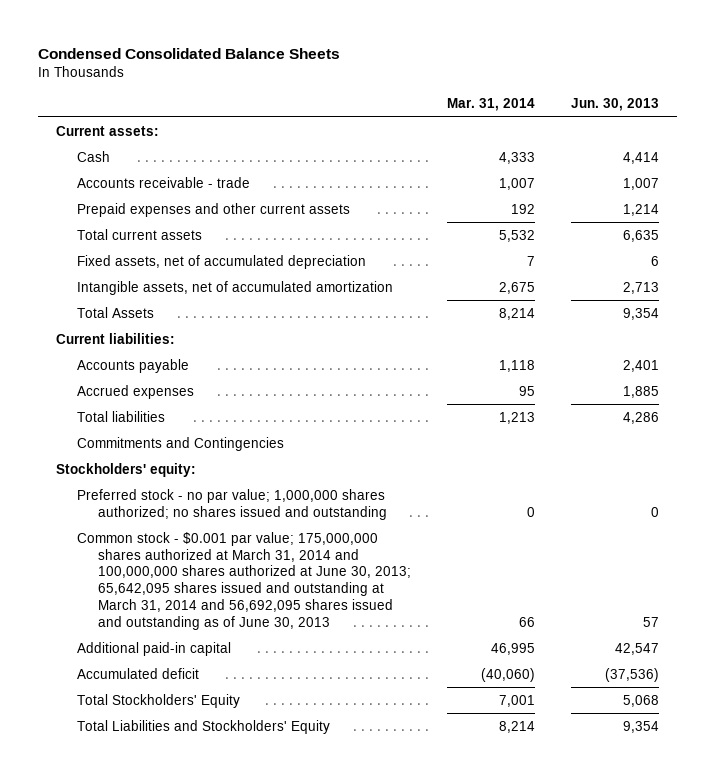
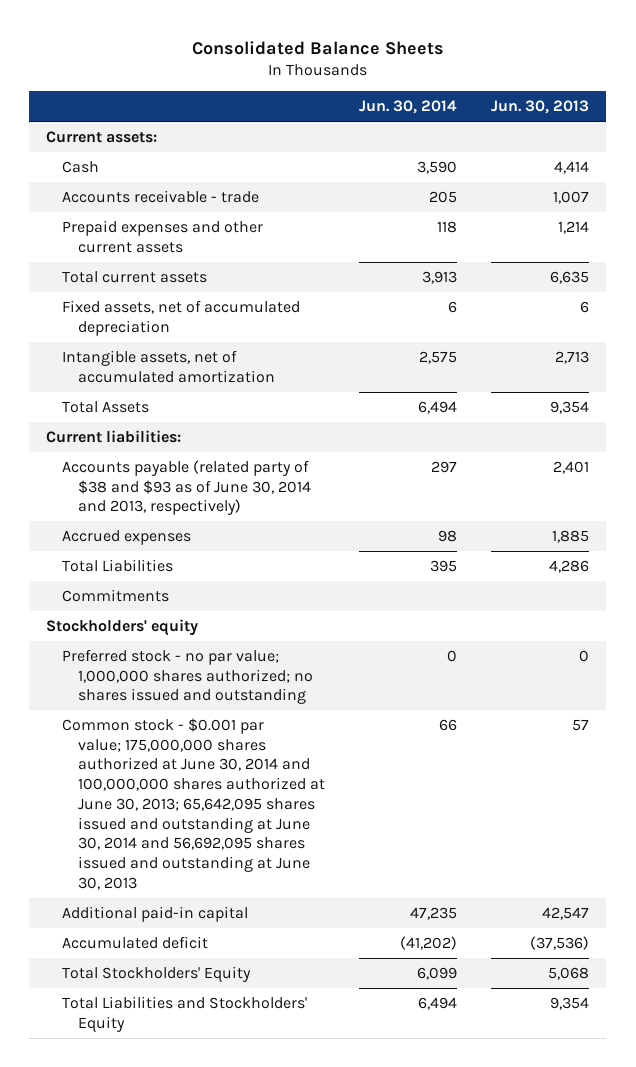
[37,47,340,59] Condensed Consolidated Balance Sheets -> [191,40,444,55] Consolidated Balance Sheets
[446,98,535,112] Mar. 31, 2014 -> none
none -> [358,100,457,115] Jun. 30, 2014
[76,358,189,373] Accounts payable -> [62,460,311,516] Accounts payable (related party of $38 and $93 as of June 30, 2014 and 2013, respectively)
[76,410,165,422] Total liabilities -> [62,559,174,573] Total Liabilities
[76,436,284,451] Commitments and Contingencies -> [62,589,170,603] Commitments
[55,462,196,477] Stockholders' equity: -> [46,619,199,637] Stockholders' equity
[76,531,411,631] Common stock - $0.001 par value; 175,000,000 shares authorized at March 31, 2014 and 100,000,000 shares authorized at June 30, 2013; 65,642,095 shares issued and outstanding at March 31, 2014 and 56,692,095 shares issued and outstanding as of June 30, 2013 -> [62,718,325,890] Common stock - $0.001 par value; 175,000,000 shares authorized at June 30, 2014 and 100,000,000 shares authorized at June 30, 2013; 65,642,095 shares issued and outstanding at June 30, 2014 and 56,692,095 shares issued and outstanding at June 30, 2013

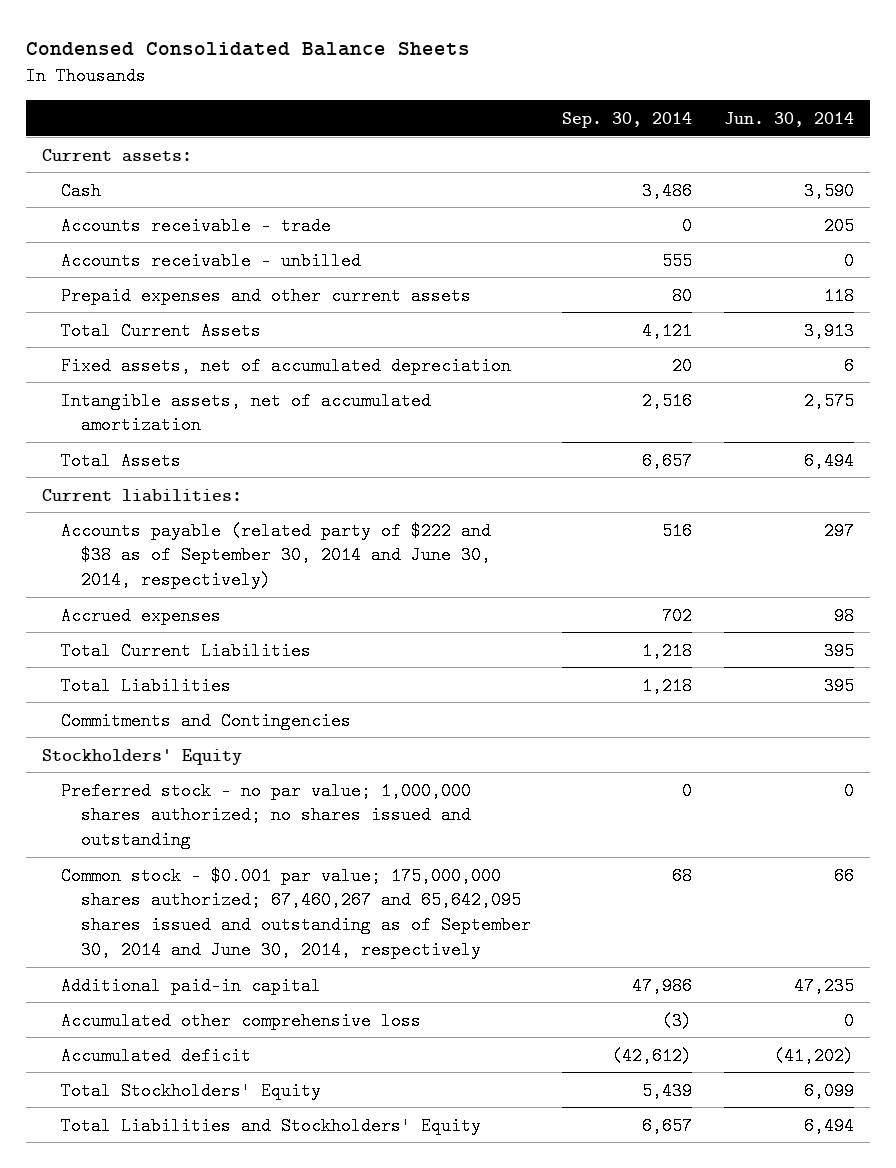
[191,40,444,55] Consolidated Balance Sheets -> [25,42,470,57] Condensed Consolidated Balance Sheets
[491,100,590,115] Jun. 30, 2013 -> none
none -> [562,111,693,128] Sep. 30, 2014
none -> [61,251,362,270] Accounts receivable - unbilled
[62,271,208,284] Total current assets -> [61,321,262,340] Total Current Assets
[62,460,311,516] Accounts payable (related party of $38 and $93 as of June 30, 2014 and 2013, respectively) -> [61,521,492,589] Accounts payable (related party of $222 and $38 as of September 30, 2014 and June 30, 2014, respectively)
none -> [61,641,312,660] Total Current Liabilities
[62,589,170,603] Commitments -> [61,711,352,730] Commitments and Contingencies
[46,619,199,637] Stockholders' equity -> [41,748,242,765] Stockholders' Equity
[62,718,325,890] Common stock - $0.001 par value; 175,000,000 shares authorized at June 30, 2014 and 100,000,000 shares authorized at June 30, 2013; 65,642,095 shares issued and outstanding at June 30, 2014 and 56,692,095 shares issued and outstanding at June 30, 2013 -> [61,866,531,959] Common stock - $0.001 par value; 175,000,000 shares authorized; 67,460,267 and 65,642,095 shares issued and outstanding as of September 30, 2014 and June 30, 2014, respectively
none -> [61,1011,422,1030] Accumulated other comprehensive loss

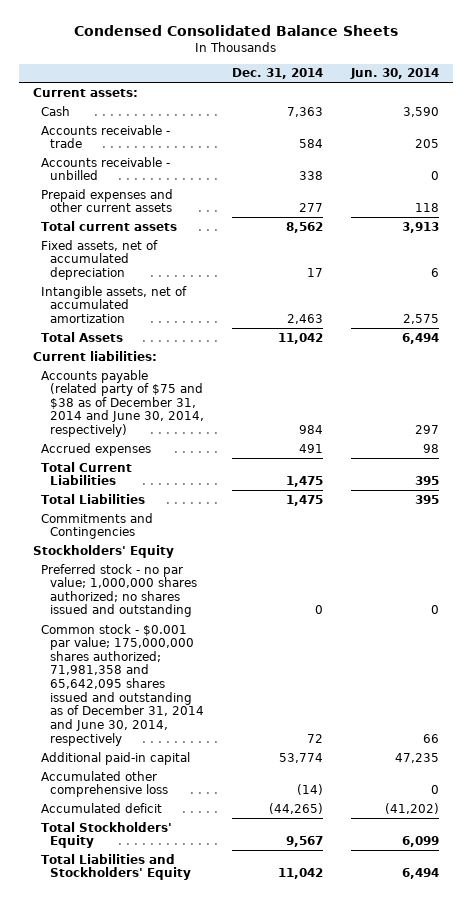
[562,111,693,128] Sep. 30, 2014 -> none
none -> [232,68,324,80] Dec. 31, 2014
[61,321,262,340] Total Current Assets -> [41,220,178,231] Total current assets
[61,521,492,589] Accounts payable (related party of $222 and $38 as of September 30, 2014 and June 30, 2014, respectively) -> [41,369,204,438] Accounts payable (related party of $75 and $38 as of December 31, 2014 and June 30, 2014, respectively)
[61,866,531,959] Common stock - $0.001 par value; 175,000,000 shares authorized; 67,460,267 and 65,642,095 shares issued and outstanding as of September 30, 2014 and June 30, 2014, respectively -> [41,623,204,746] Common stock - $0.001 par value; 175,000,000 shares authorized; 71,981,358 and 65,642,095 shares issued and outstanding as of December 31, 2014 and June 30, 2014, respectively

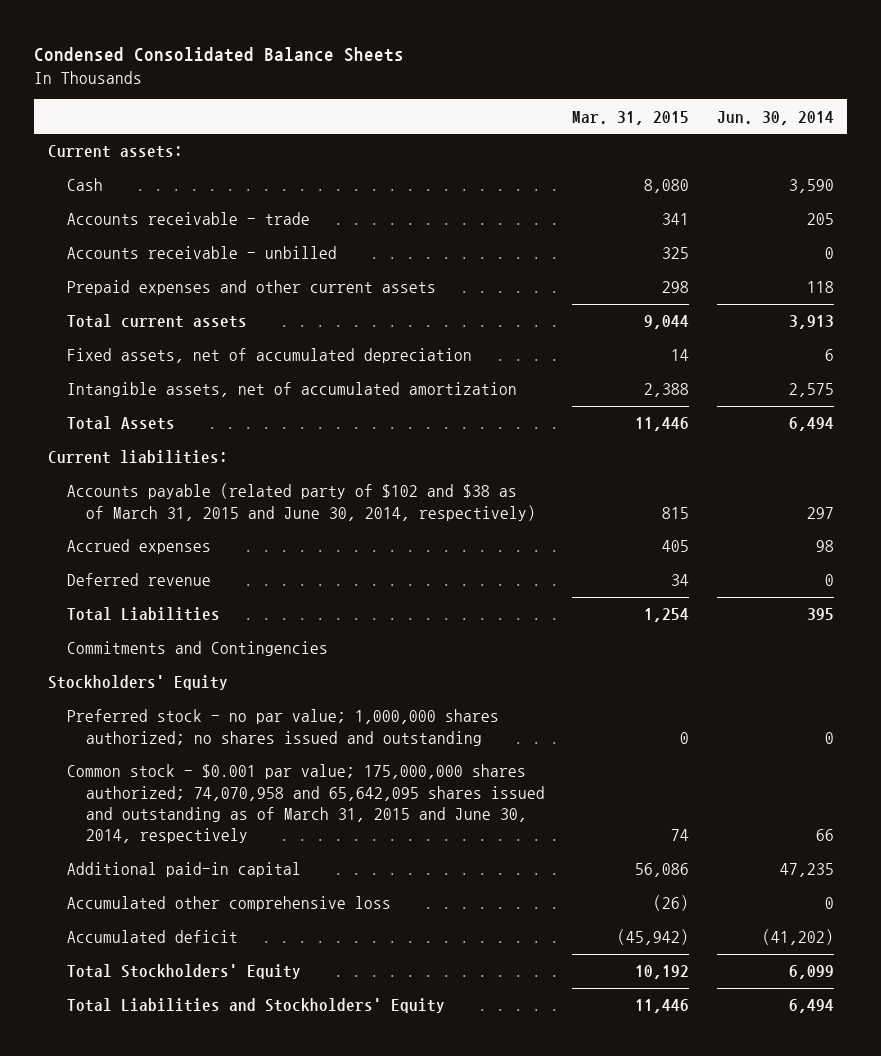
[232,68,324,80] Dec. 31, 2014 -> none
none -> [572,110,690,125] Mar. 31, 2015
[41,369,204,438] Accounts payable (related party of $75 and $38 as of December 31, 2014 and June 30, 2014, respectively) -> [66,483,537,521] Accounts payable (related party of $102 and $38 as of March 31, 2015 and June 30, 2014, respectively)
[41,461,133,486] Total Current Liabilities -> none
none -> [66,573,211,587] Deferred revenue
[41,623,204,746] Common stock - $0.001 par value; 175,000,000 shares authorized; 71,981,358 and 65,642,095 shares issued and outstanding as of December 31, 2014 and June 30, 2014, respectively -> [66,764,546,844] Common stock - $0.001 par value; 175,000,000 shares authorized; 74,070,958 and 65,642,095 shares issued and outstanding as of March 31, 2015 and June 30, 2014, respectively

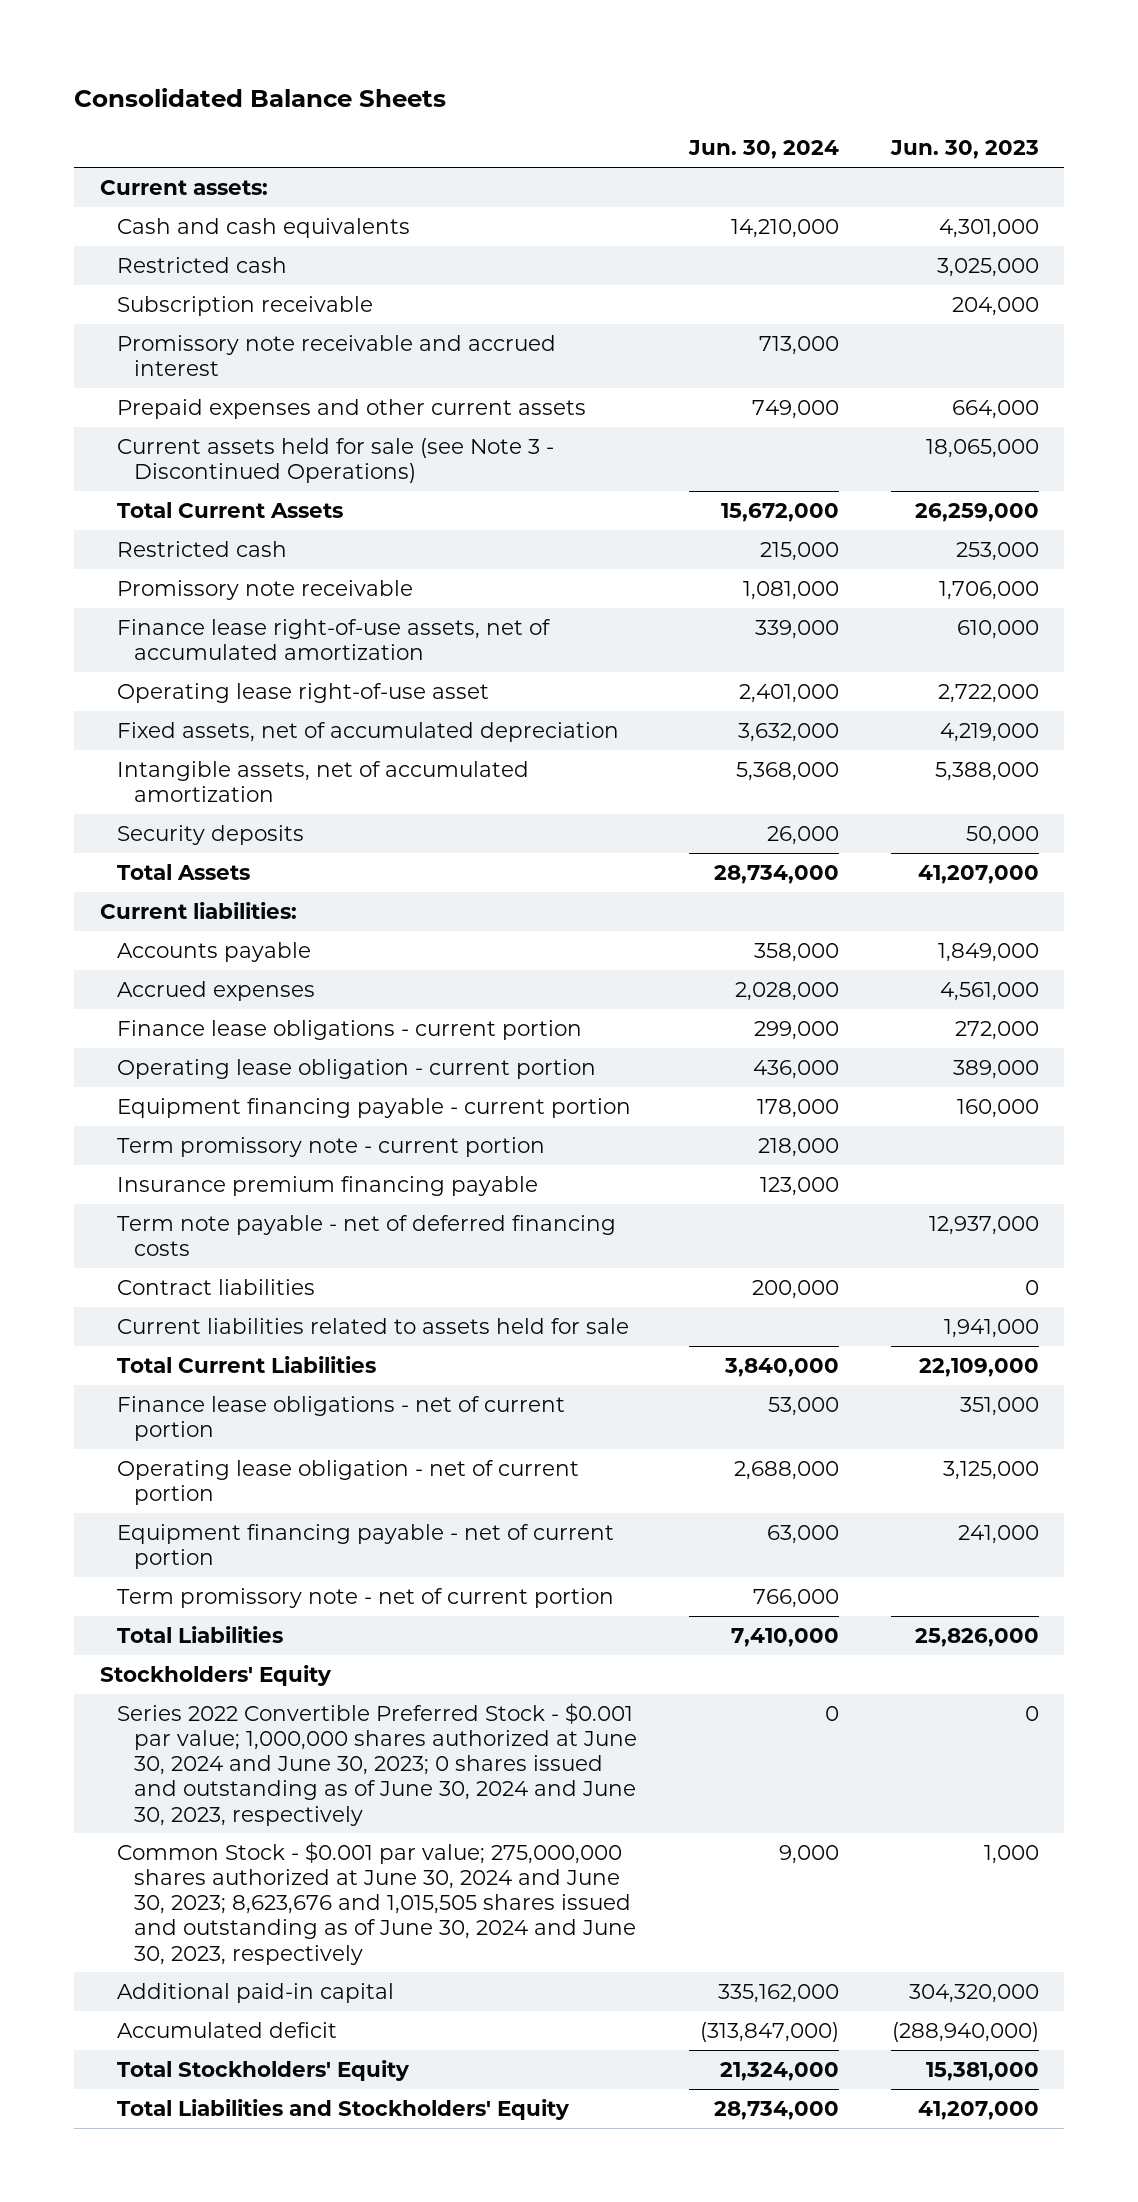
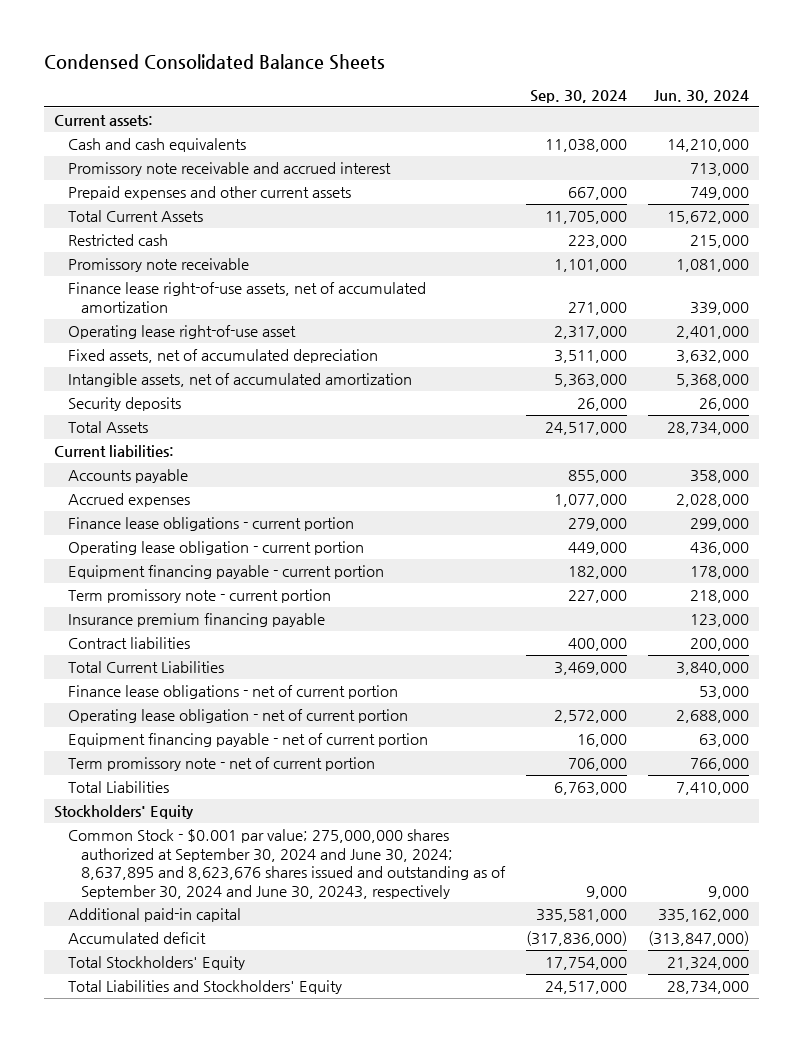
[74,88,447,108] Consolidated Balance Sheets -> [43,53,385,70] Condensed Consolidated Balance Sheets
[889,140,1039,160] Jun. 30, 2023 -> none
none -> [529,90,627,104] Sep. 30, 2024
[117,256,288,273] Restricted cash -> none
[117,295,374,316] Subscription receivable -> none
[117,437,555,484] Current assets held for sale (see Note 3 - Discontinued Operations) -> none
[117,1214,617,1257] Term note payable - net of deferred financing costs -> none
[117,1317,630,1334] Current liabilities related to assets held for sale -> none
[117,1702,638,1826] Series 2022 Convertible Preferred Stock - $0.001 par value; 1,000,000 shares authorized at June 30, 2024 and June 30, 2023; 0 shares issued and outstanding as of June 30, 2024 and June 30, 2023, respectively -> none
[117,1841,637,1965] Common Stock - $0.001 par value; 275,000,000 shares authorized at June 30, 2024 and June 30, 2023; 8,623,676 and 1,015,505 shares issued and outstanding as of June 30, 2024 and June 30, 2023, respectively -> [67,829,506,899] Common Stock - $0.001 par value; 275,000,000 shares authorized at September 30, 2024 and June 30, 2024; 8,637,895 and 8,623,676 shares issued and outstanding as of September 30, 2024 and June 30, 20243, respectively

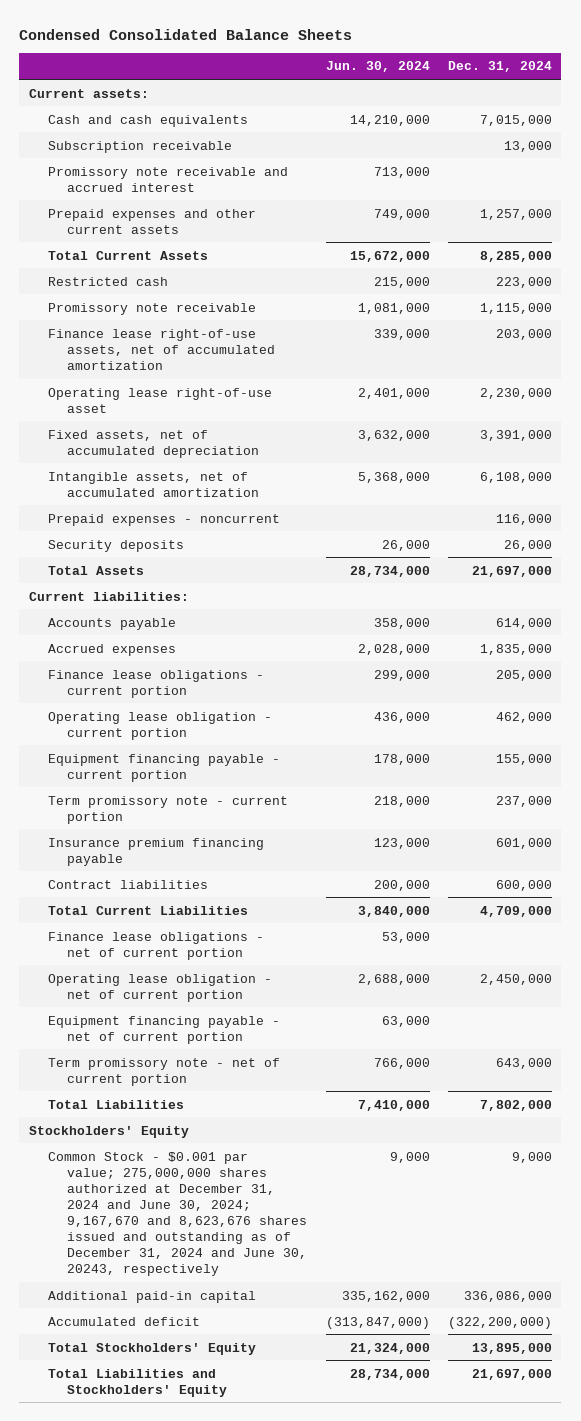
[529,90,627,104] Sep. 30, 2024 -> none
none -> [448,61,553,73] Dec. 31, 2024
none -> [47,140,232,153] Subscription receivable
none -> [47,513,280,526] Prepaid expenses - noncurrent
[67,829,506,899] Common Stock - $0.001 par value; 275,000,000 shares authorized at September 30, 2024 and June 30, 2024; 8,637,895 and 8,623,676 shares issued and outstanding as of September 30, 2024 and June 30, 20243, respectively -> [47,1151,308,1276] Common Stock - $0.001 par value; 275,000,000 shares authorized at December 31, 2024 and June 30, 2024; 9,167,670 and 8,623,676 shares issued and outstanding as of December 31, 2024 and June 30, 20243, respectively

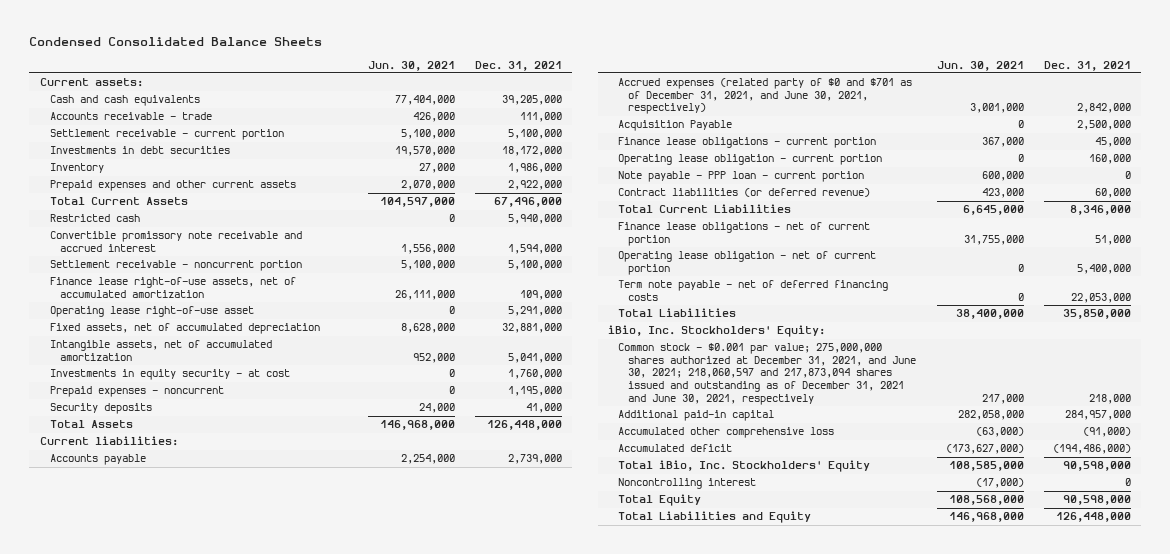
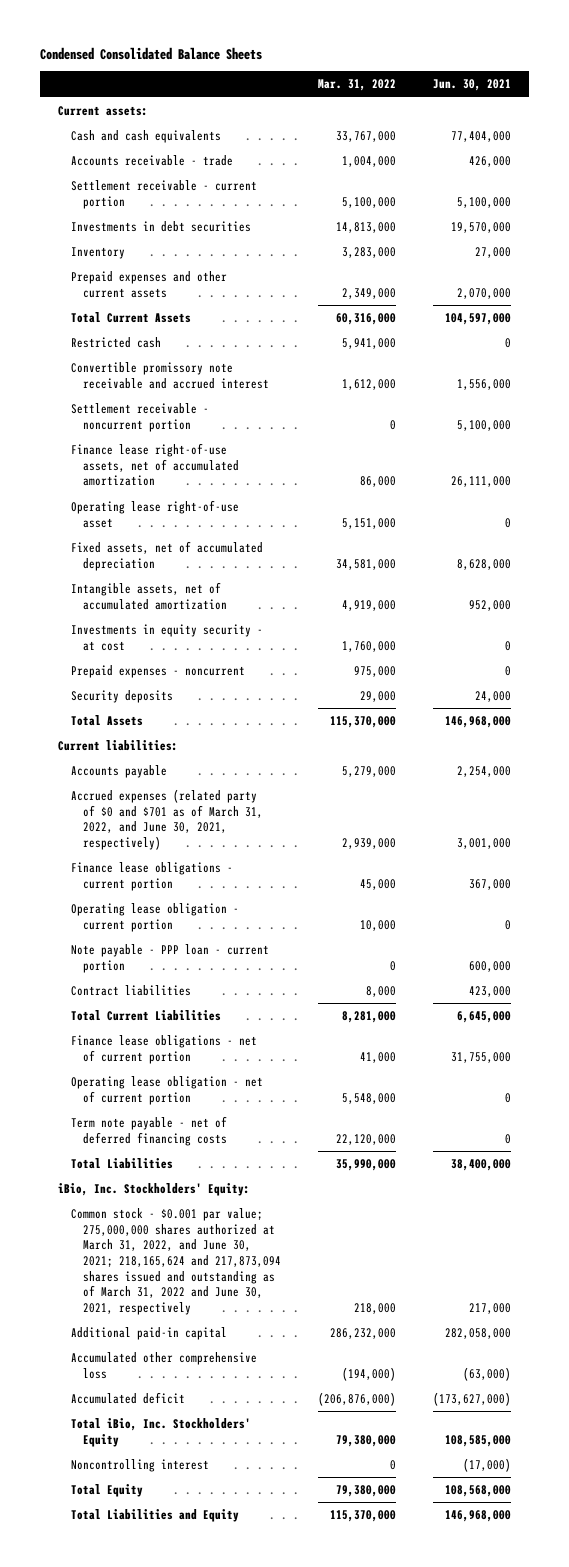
[474,60,562,71] Dec. 31, 2021 -> none
none -> [317,79,396,92] Mar. 31, 2022
[618,120,733,132] Acquisition Payable -> none
[618,78,913,115] Accrued expenses (related party of $0 and $701 as of December 31, 2021, and June 30, 2021, respectively) -> [70,788,263,850] Accrued expenses (related party of $0 and $701 as of March 31, 2022, and June 30, 2021, respectively)
[618,188,871,198] Contract liabilities (or deferred revenue) -> [70,984,191,996] Contract liabilities
[618,343,917,405] Common stock - $0.001 par value; 275,000,000 shares authorized at December 31, 2021, and June 30, 2021; 218,060,597 and 217,873,094 shares issued and outstanding as of December 31, 2021 and June 30, 2021, respectively -> [70,1207,281,1315] Common stock - $0.001 par value; 275,000,000 shares authorized at March 31, 2022, and June 30, 2021; 218,165,624 and 217,873,094 shares issued and outstanding as of March 31, 2022 and June 30, 2021, respectively

